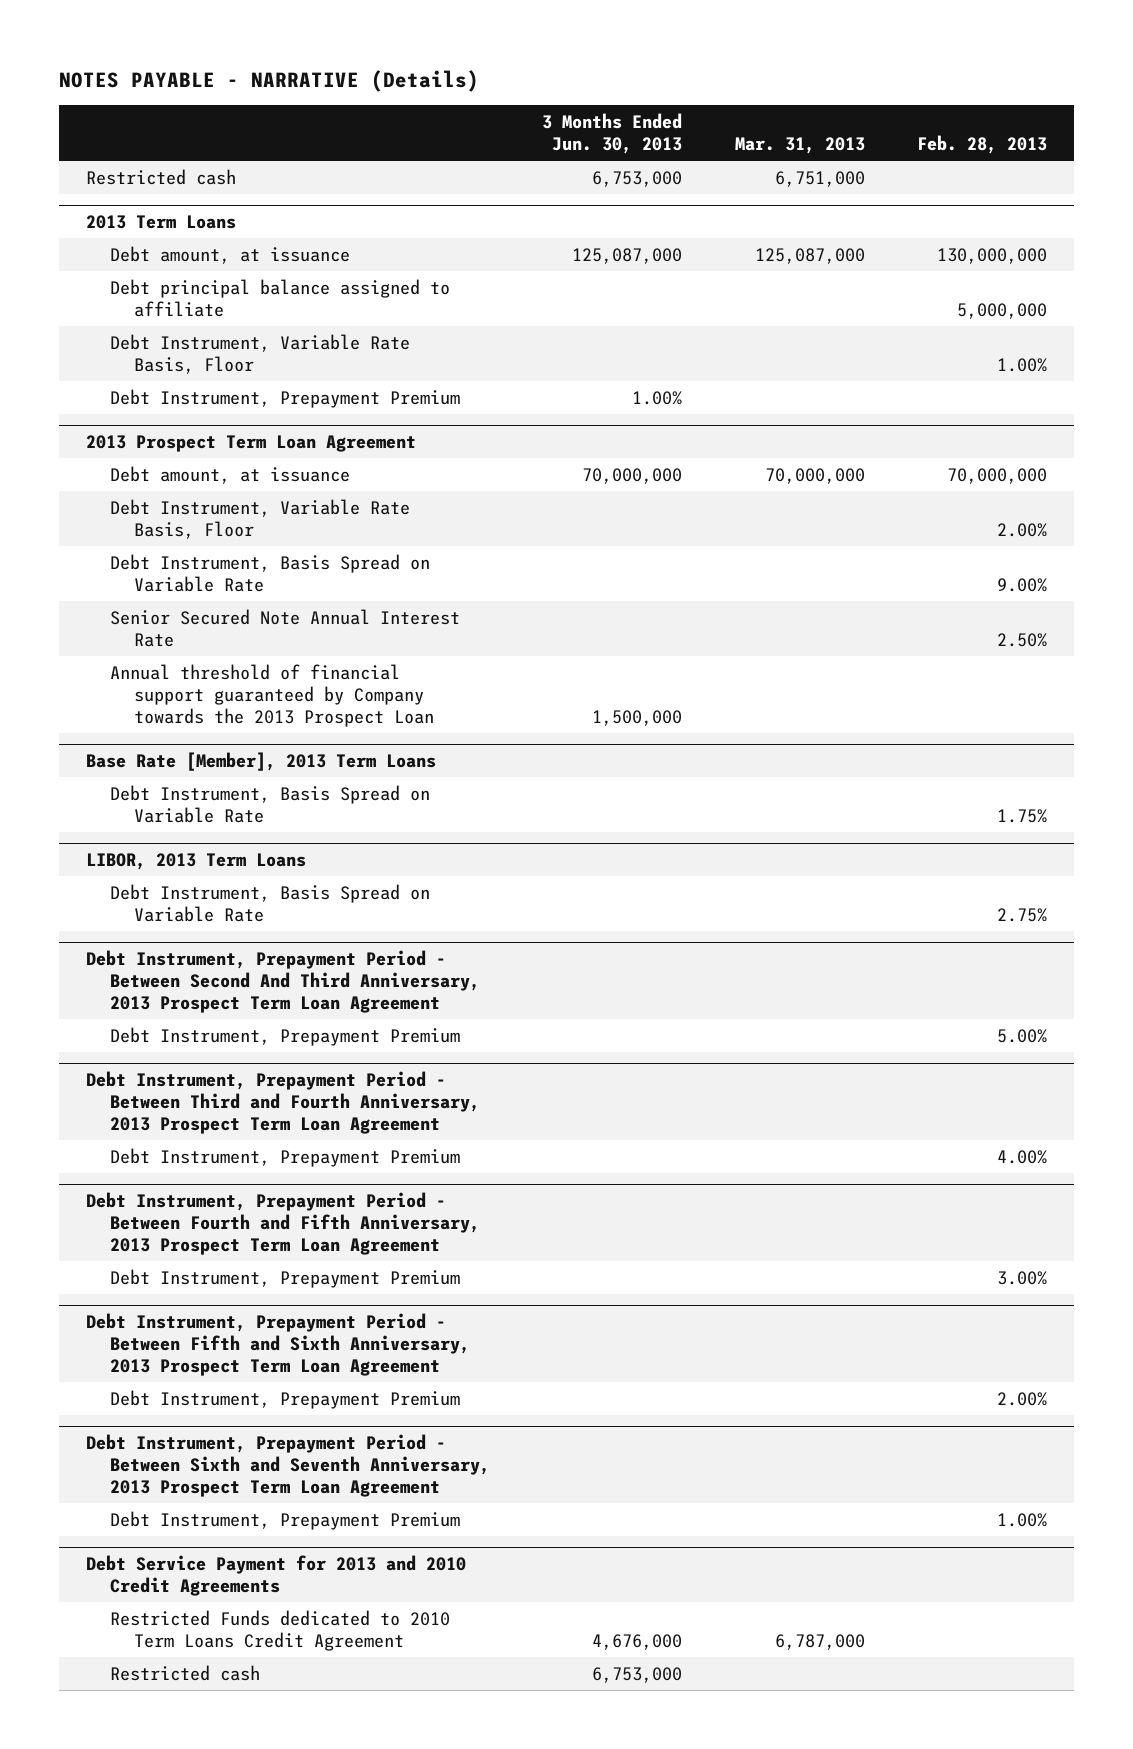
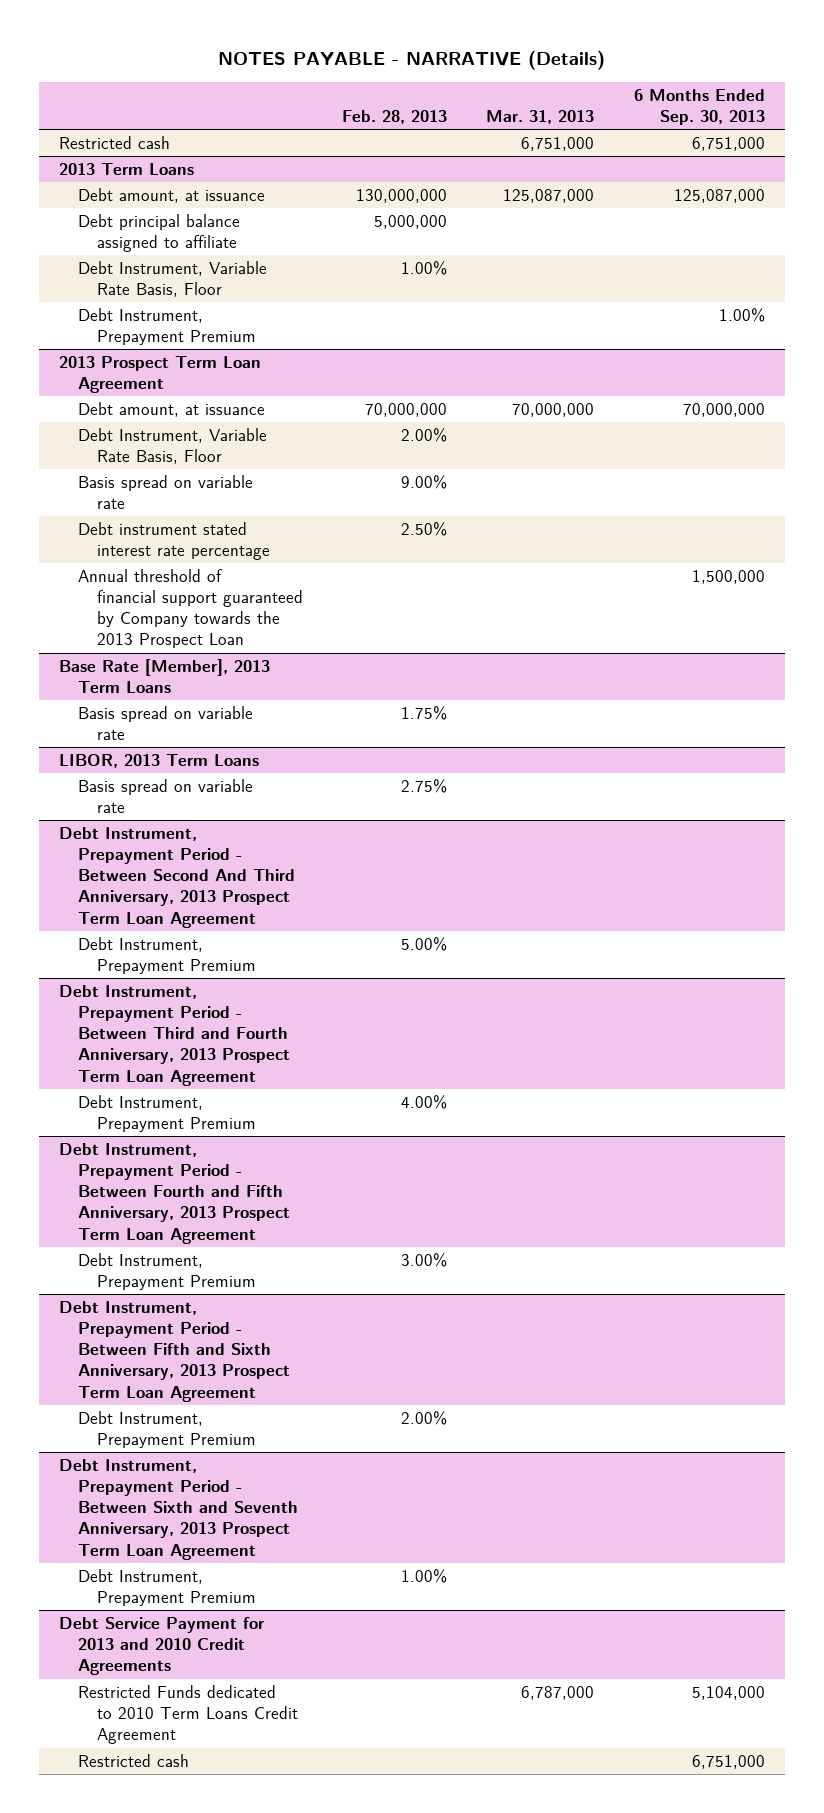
[542,112,683,154] 3 Months Ended Jun. 30, 2013 -> none
none -> [633,88,765,125] 6 Months Ended Sep. 30, 2013
[109,553,430,592] Debt Instrument, Basis Spread on Variable Rate -> [77,474,253,510] Basis spread on variable rate
[109,608,460,647] Senior Secured Note Annual Interest Rate -> [77,521,270,561] Debt instrument stated interest rate percentage
[109,784,430,823] Debt Instrument, Basis Spread on Variable Rate -> [77,705,253,741] Basis spread on variable rate
[109,883,430,922] Debt Instrument, Basis Spread on Variable Rate -> [77,778,253,814] Basis spread on variable rate

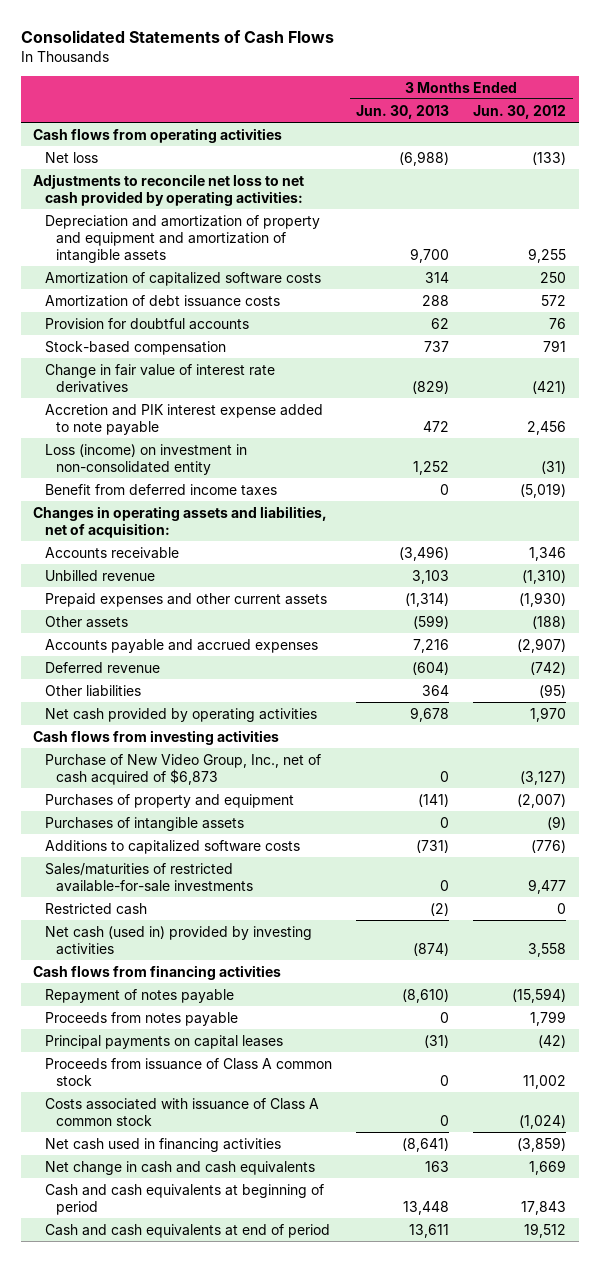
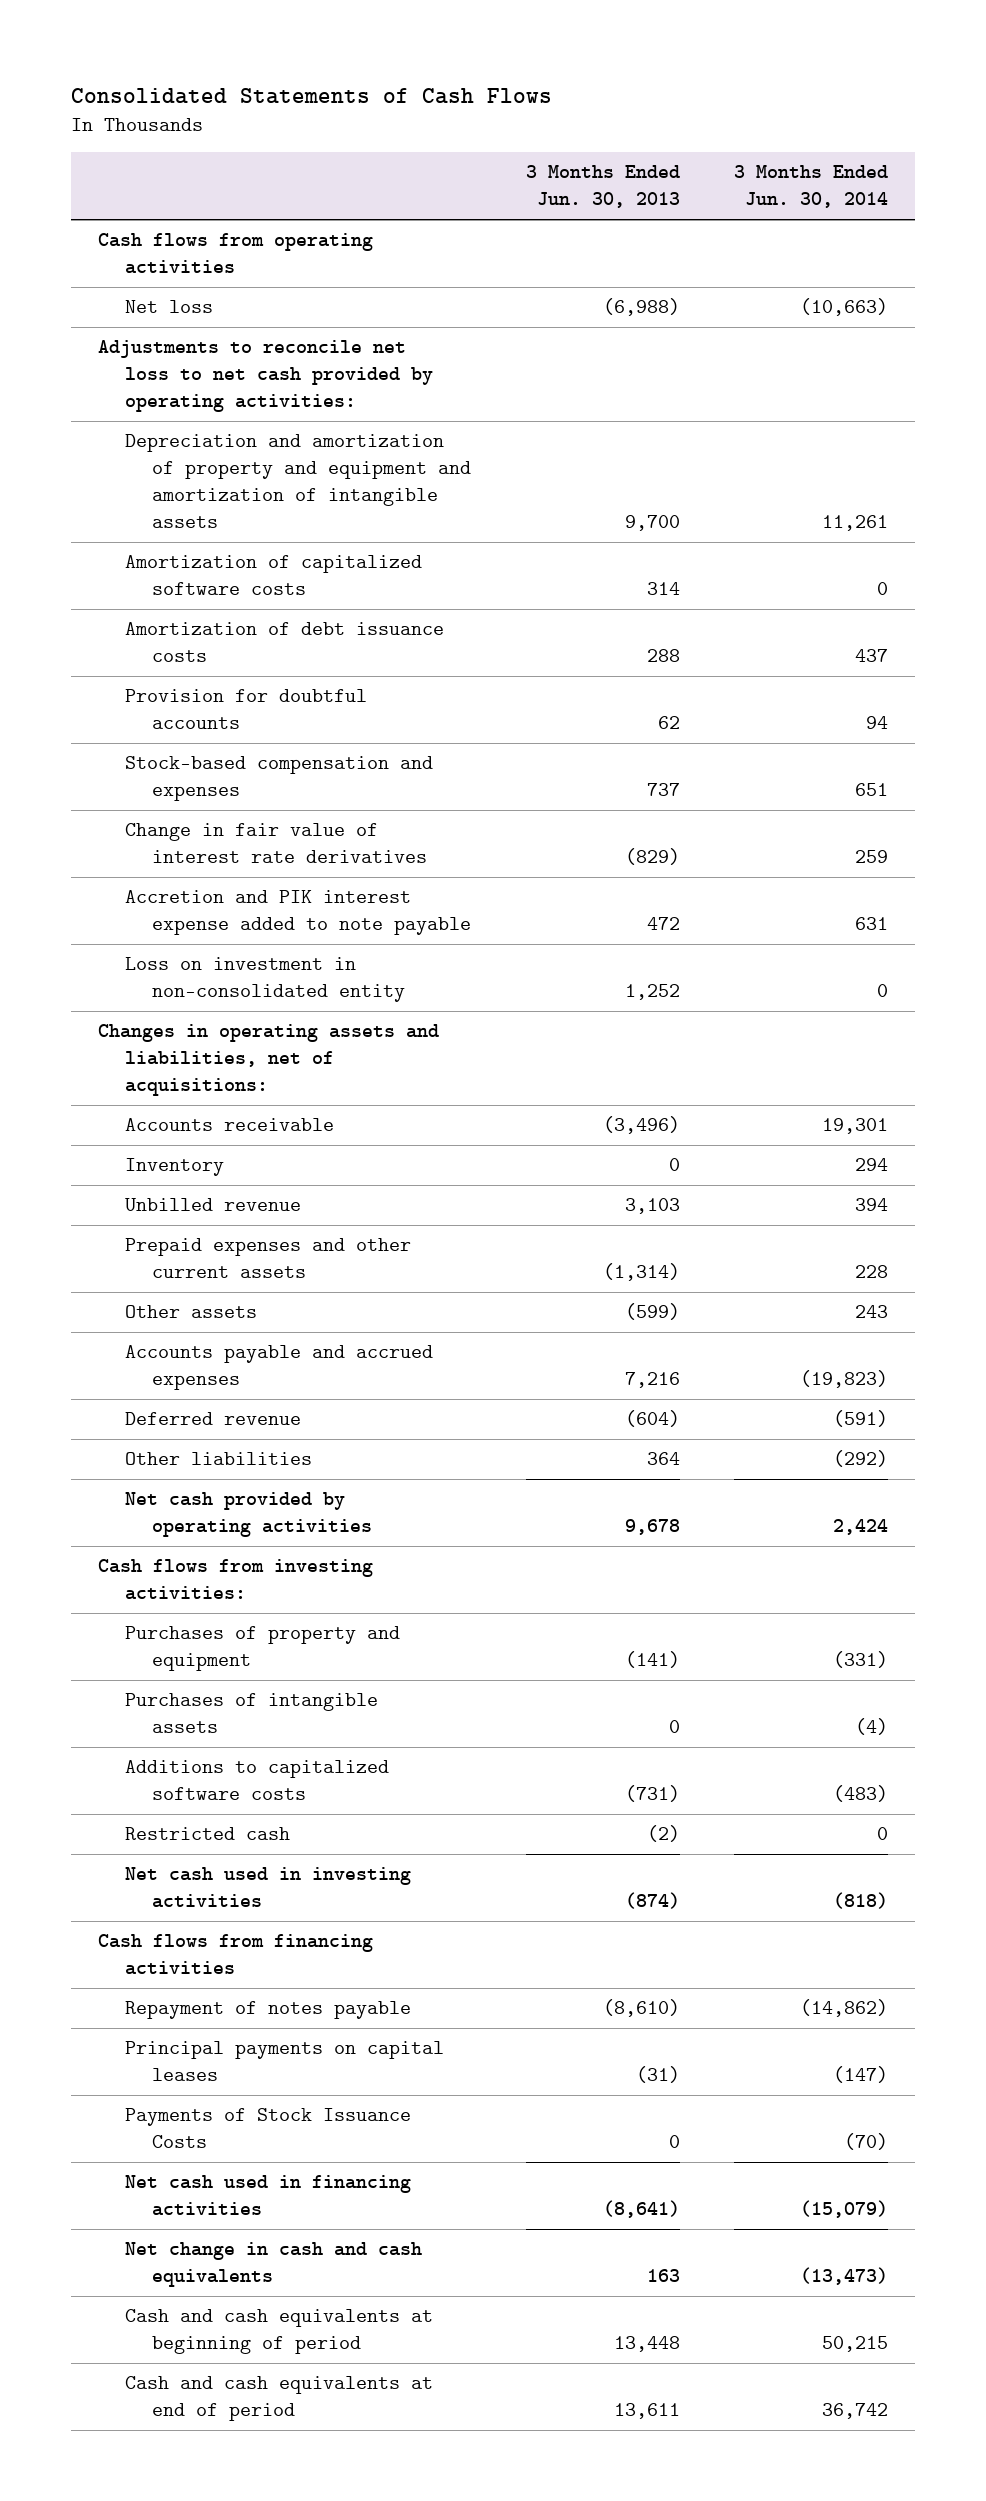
[473,104,567,119] Jun. 30, 2012 -> none
none -> [733,165,888,209] 3 Months Ended Jun. 30, 2014
[44,340,226,355] Stock-based compensation -> [125,756,434,802] Stock-based compensation and expenses
[44,483,277,496] Benefit from deferred income taxes -> none
[44,443,247,475] Loss (income) on investment in non-consolidated entity -> [125,957,406,1003] Loss on investment in non-consolidated entity
[33,505,328,538] Changes in operating assets and liabilities, net of acquisition: -> [98,1024,440,1097] Changes in operating assets and liabilities, net of acquisitions:
none -> [125,1158,225,1177] Inventory
[44,753,321,785] Purchase of New Video Group, Inc., net of cash acquired of $6,873 -> none
[33,729,280,745] Cash flows from investing activities -> [98,1559,374,1601] Cash flows from investing activities:
[44,862,254,892] Sales/maturities of restricted available-for-sale investments -> none
[44,925,312,955] Net cash (used in) provided by investing activities -> [125,1867,412,1909] Net cash used in investing activities
[44,1011,238,1026] Proceeds from notes payable -> none
[44,1057,332,1086] Proceeds from issuance of Class A common stock -> none
[44,1097,319,1126] Costs associated with issuance of Class A common stock -> [125,2108,412,2149] Payments of Stock Issuance Costs

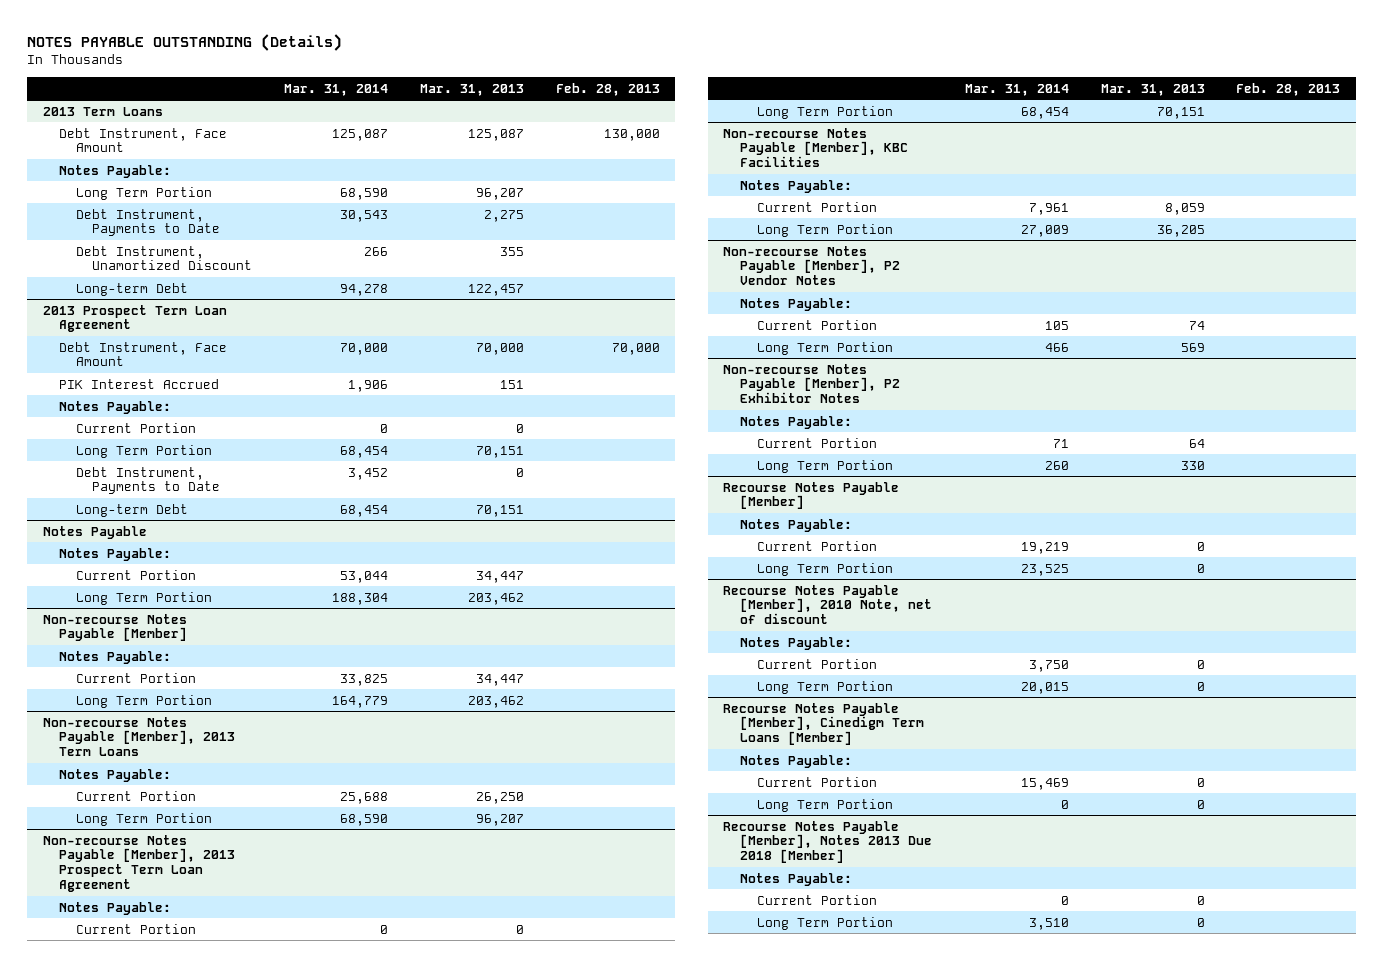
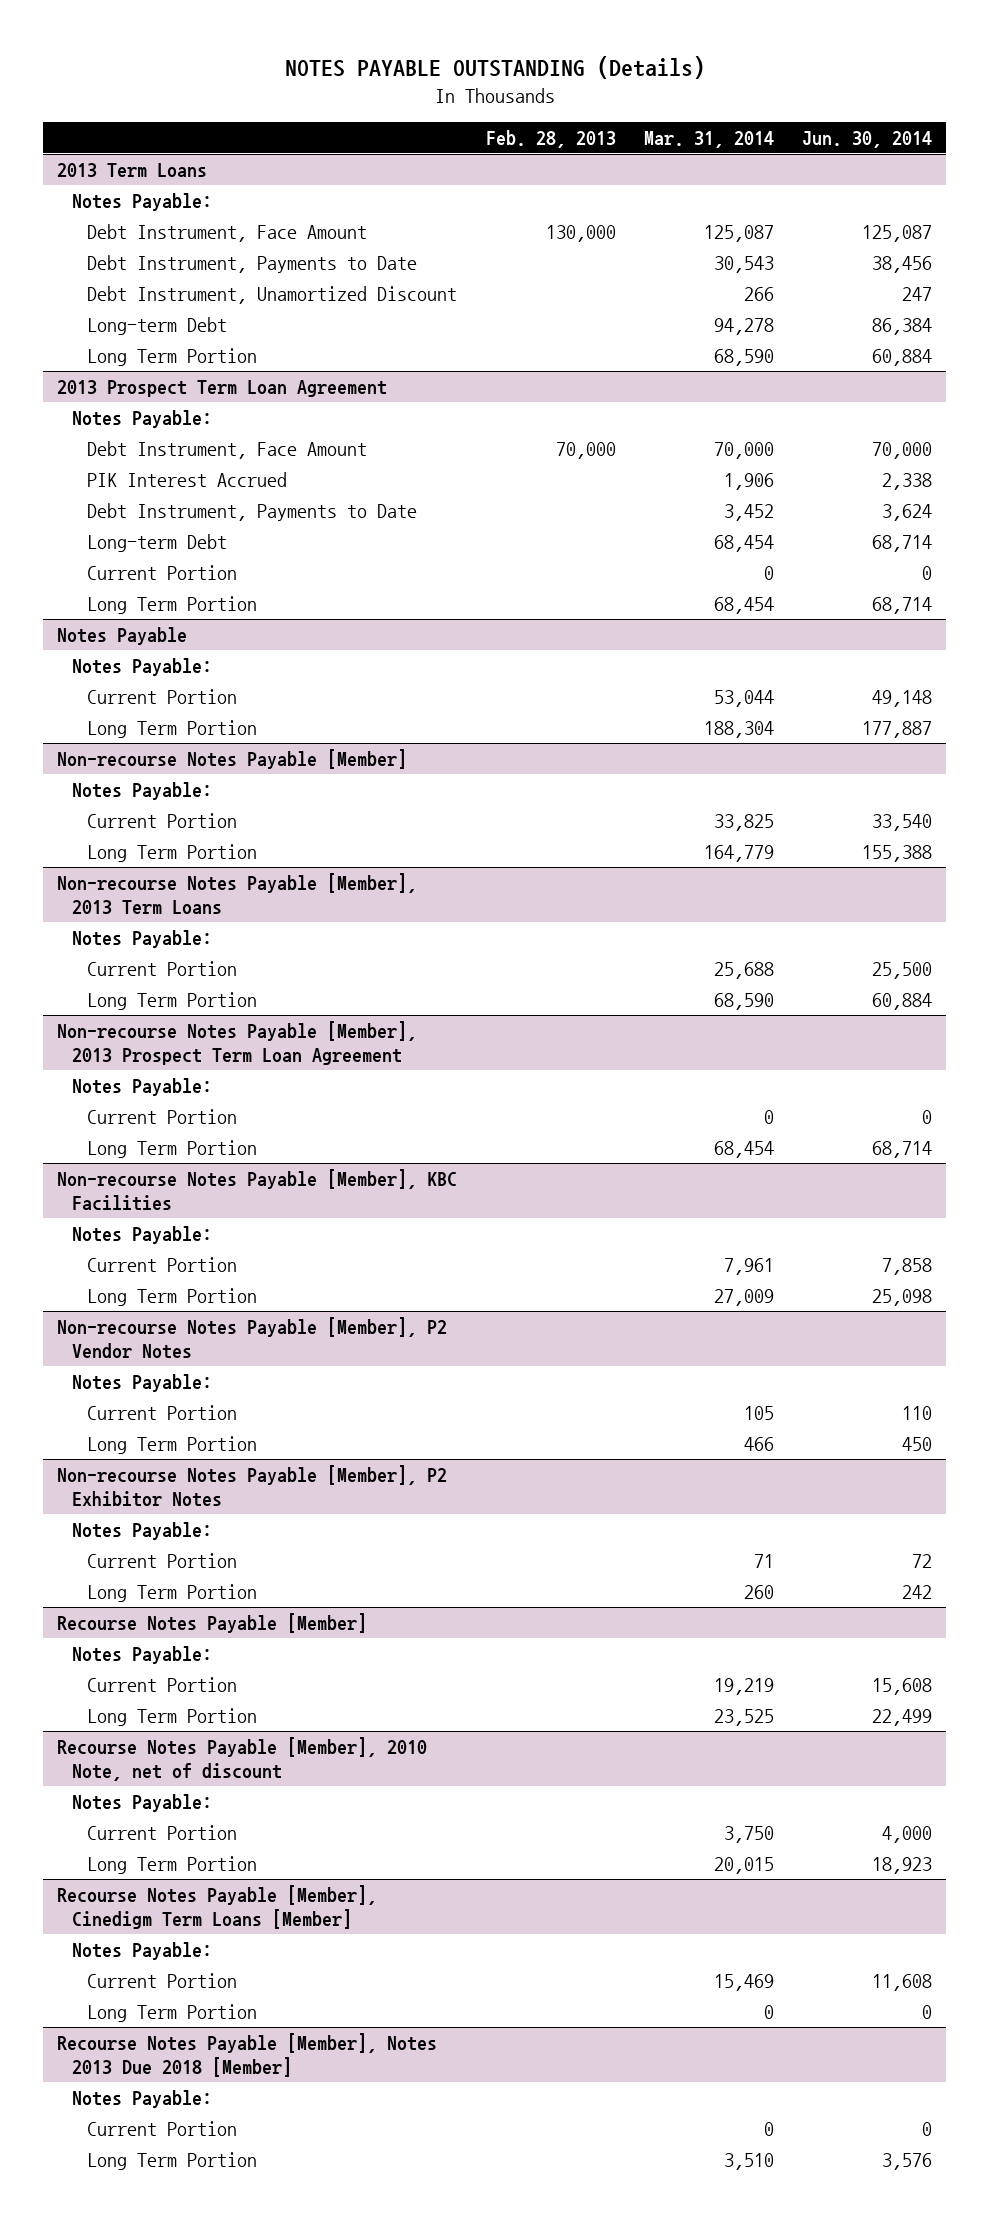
[419,83,524,96] Mar. 31, 2013 -> none
none -> [801,130,932,148] Jun. 30, 2014
[59,127,228,153] Debt Instrument, Face Amount -> [87,223,368,242] Debt Instrument, Face Amount
[75,186,212,200] Long Term Portion -> [87,347,258,366] Long Term Portion
[59,400,172,414] Notes Payable: -> [72,409,213,428] Notes Payable:
[75,422,196,433] Current Portion -> [87,564,238,580] Current Portion
[75,444,212,458] Long Term Portion -> [87,595,258,614] Long Term Portion

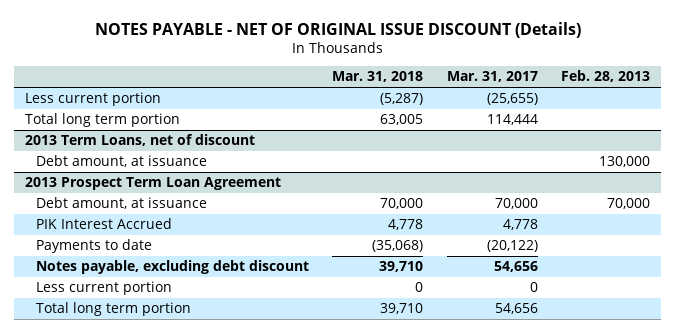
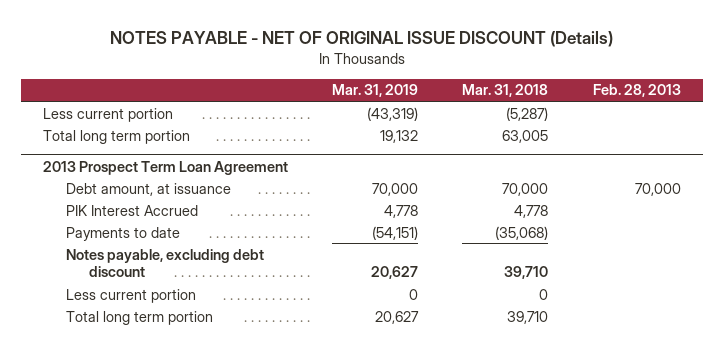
[446,71,538,83] Mar. 31, 2017 -> none
none -> [332,84,419,98] Mar. 31, 2019
[25,134,256,147] 2013 Term Loans, net of discount -> none
[36,155,208,168] Debt amount, at issuance -> none

